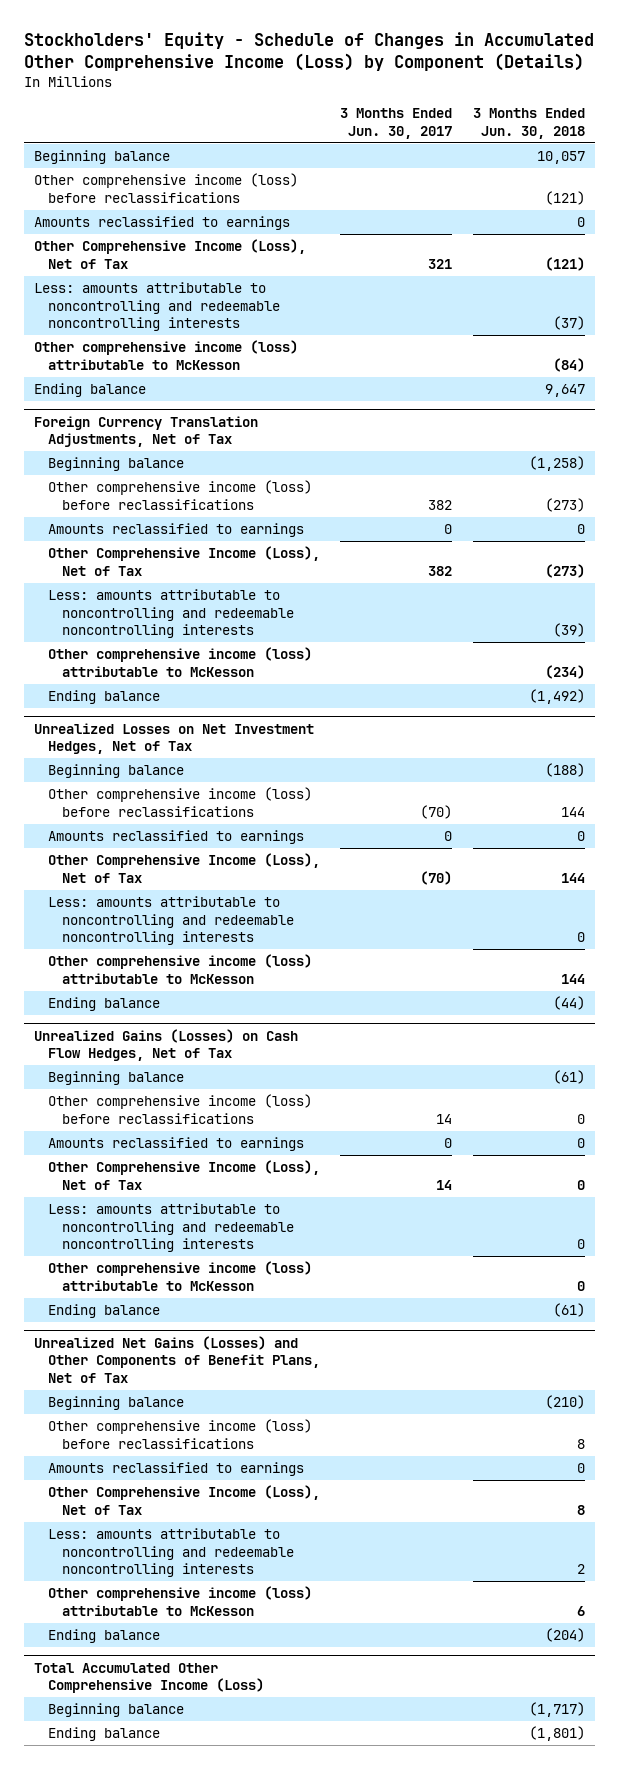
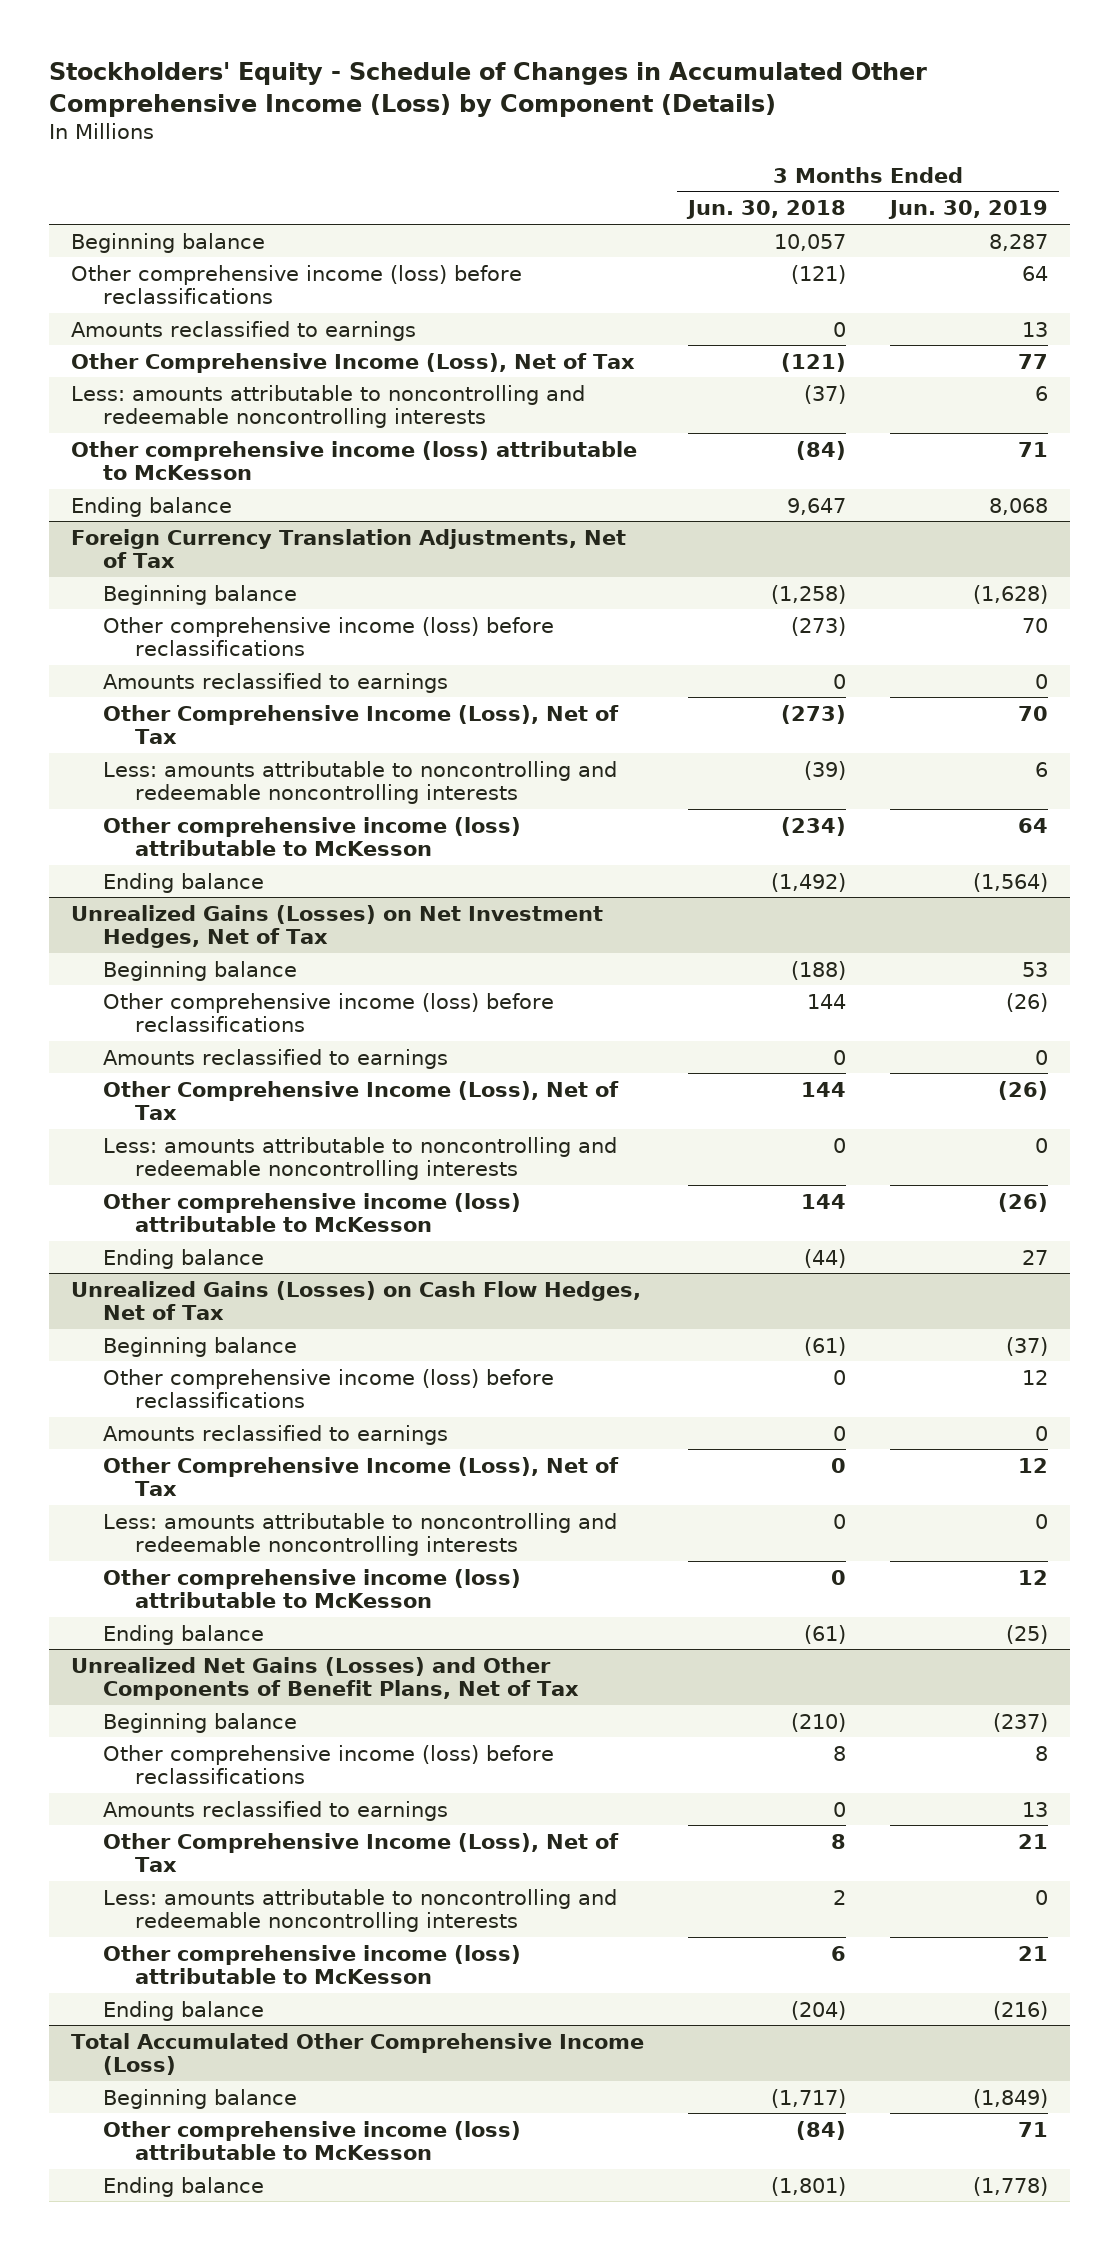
[340,108,453,139] 3 Months Ended Jun. 30, 2017 -> none
none -> [887,200,1048,220] Jun. 30, 2019
[33,722,314,755] Unrealized Losses on Net Investment Hedges, Net of Tax -> [70,904,603,949] Unrealized Gains (Losses) on Net Investment Hedges, Net of Tax
none -> [102,2120,521,2161] Other comprehensive income (loss) attributable to McKesson

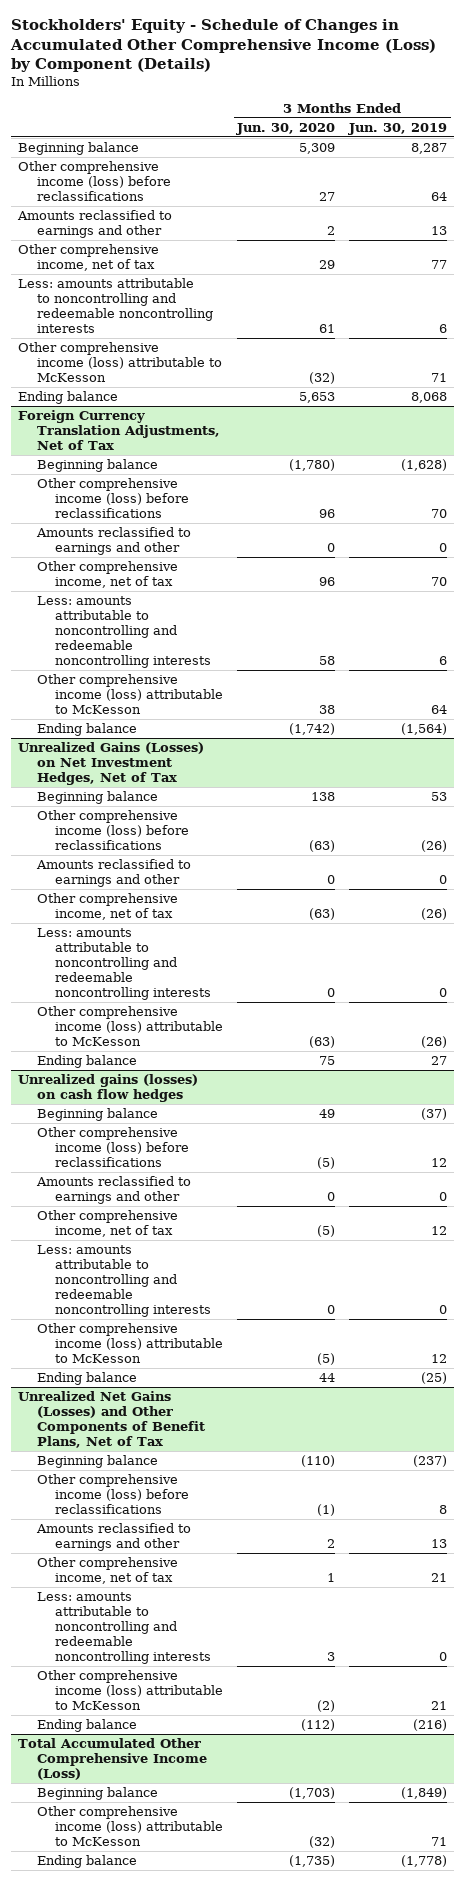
[685,200,846,220] Jun. 30, 2018 -> none
none -> [236,122,336,135] Jun. 30, 2020
[70,320,416,341] Amounts reclassified to earnings -> [16,210,172,239] Amounts reclassified to earnings and other
[70,352,635,373] Other Comprehensive Income (Loss), Net of Tax -> [17,244,159,272] Other comprehensive income, net of tax
[102,672,448,693] Amounts reclassified to earnings -> [35,527,191,556] Amounts reclassified to earnings and other
[102,704,619,745] Other Comprehensive Income (Loss), Net of Tax -> [36,561,178,589] Other comprehensive income, net of tax
[102,1048,448,1069] Amounts reclassified to earnings -> [35,859,191,888] Amounts reclassified to earnings and other
[102,1080,619,1121] Other Comprehensive Income (Loss), Net of Tax -> [36,893,178,921] Other comprehensive income, net of tax
[70,1280,641,1321] Unrealized Gains (Losses) on Cash Flow Hedges, Net of Tax -> [17,1074,198,1103] Unrealized gains (losses) on cash flow hedges
[102,1424,448,1445] Amounts reclassified to earnings -> [35,1176,191,1205] Amounts reclassified to earnings and other
[102,1456,619,1497] Other Comprehensive Income (Loss), Net of Tax -> [36,1210,178,1238] Other comprehensive income, net of tax
[102,1800,448,1821] Amounts reclassified to earnings -> [35,1523,191,1552] Amounts reclassified to earnings and other
[102,1832,619,1873] Other Comprehensive Income (Loss), Net of Tax -> [36,1557,178,1585] Other comprehensive income, net of tax

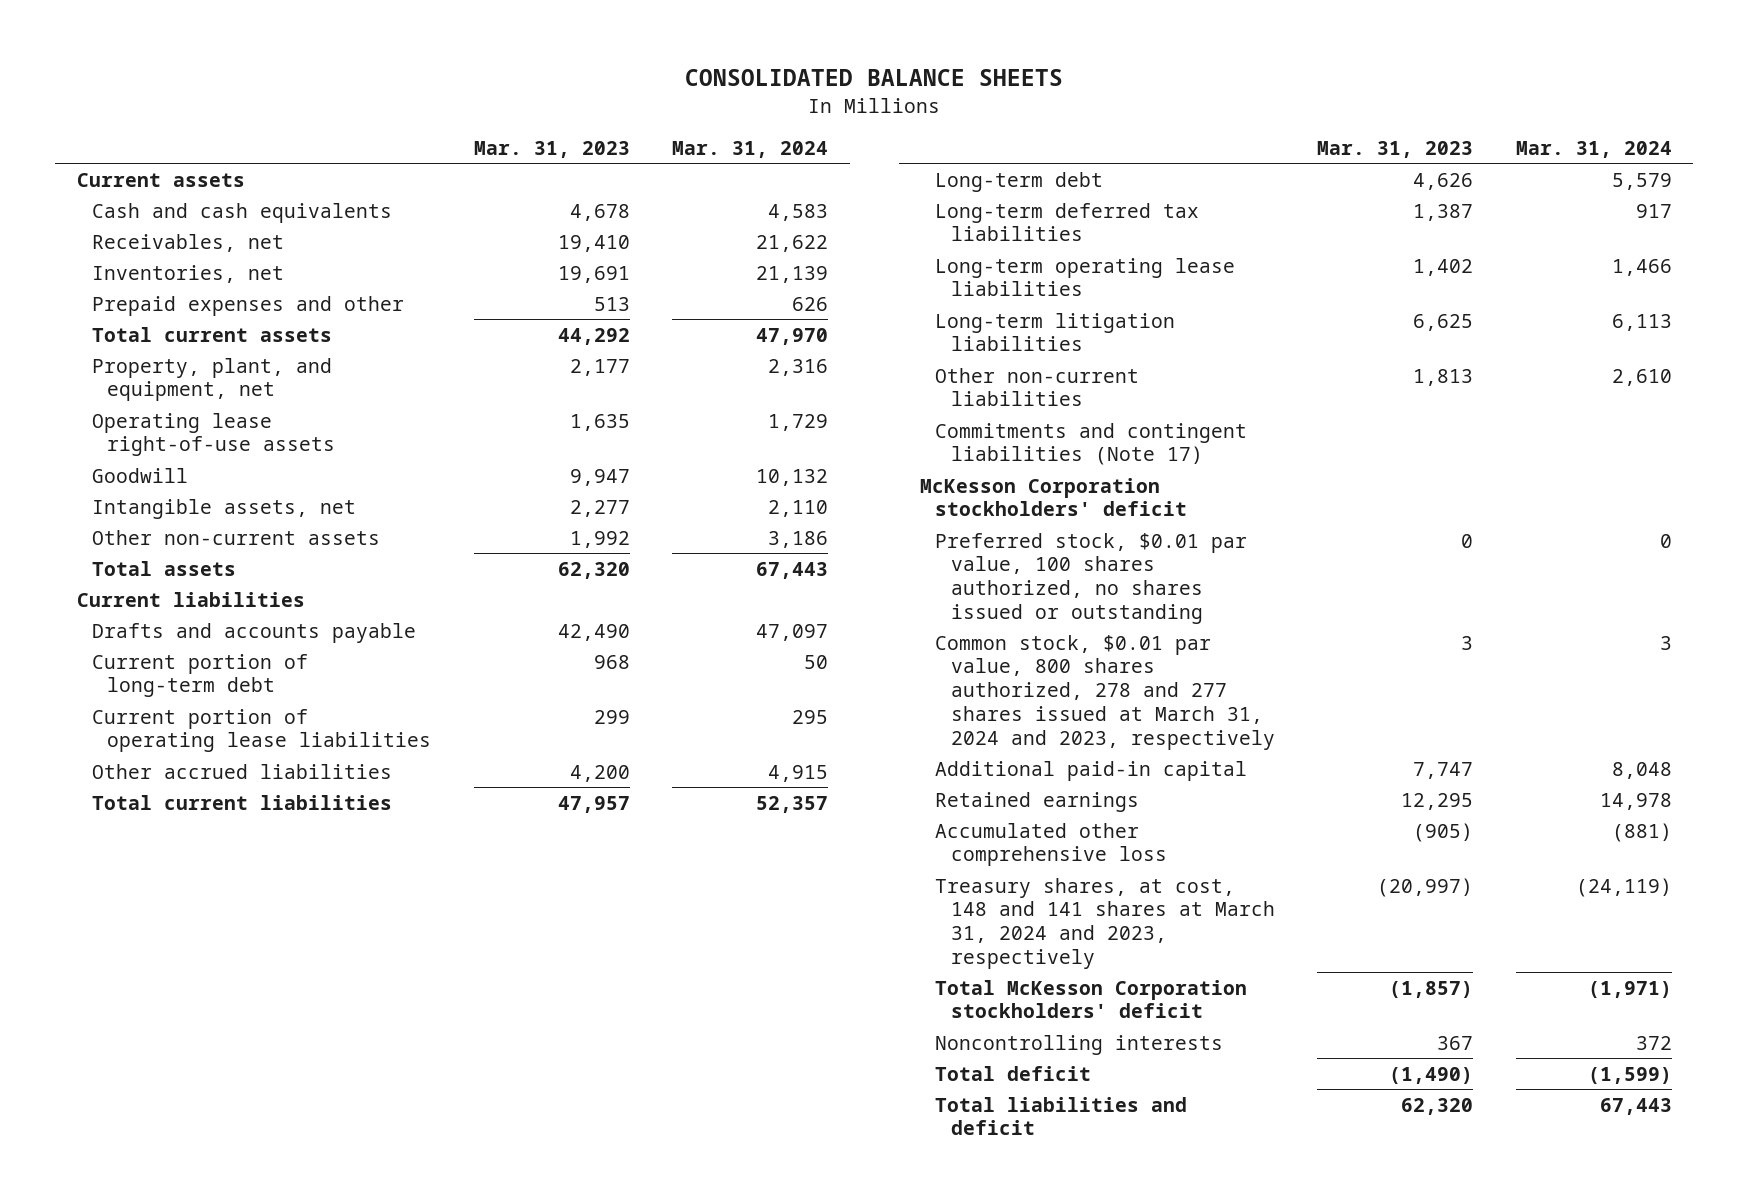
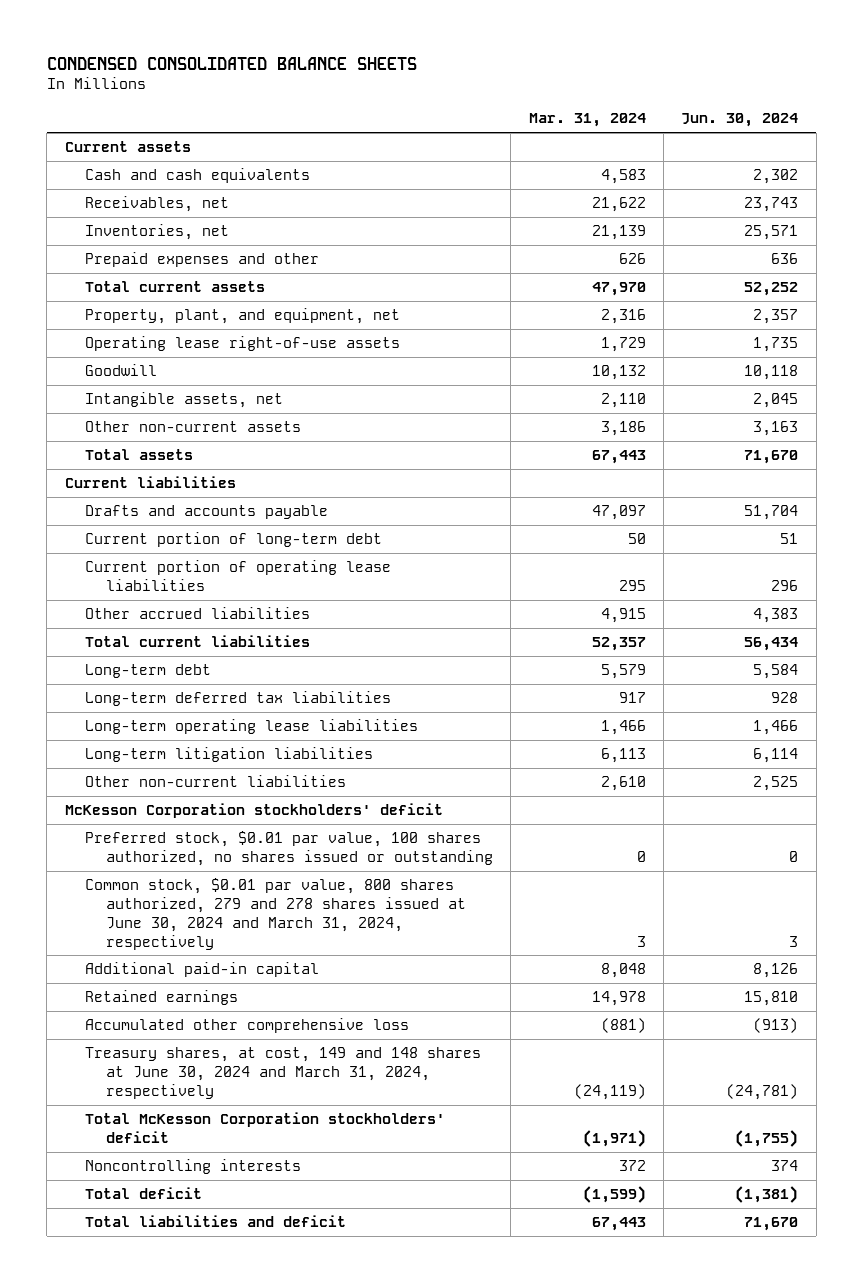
[685,69,1064,87] CONSOLIDATED BALANCE SHEETS -> [46,56,417,70] CONDENSED CONSOLIDATED BALANCE SHEETS
[473,140,630,158] Mar. 31, 2023 -> none
none -> [681,113,799,128] Jun. 30, 2024
[935,422,1248,466] Commitments and contingent liabilities (Note 17) -> none
[935,634,1275,750] Common stock, $0.01 par value, 800 shares authorized, 278 and 277 shares issued at March 31, 2024 and 2023, respectively -> [85,878,466,950] Common stock, $0.01 par value, 800 shares authorized, 279 and 278 shares issued at June 30, 2024 and March 31, 2024, respectively
[935,877,1275,970] Treasury shares, at cost, 148 and 141 shares at March 31, 2024 and 2023, respectively -> [85,1047,482,1099] Treasury shares, at cost, 149 and 148 shares at June 30, 2024 and March 31, 2024, respectively

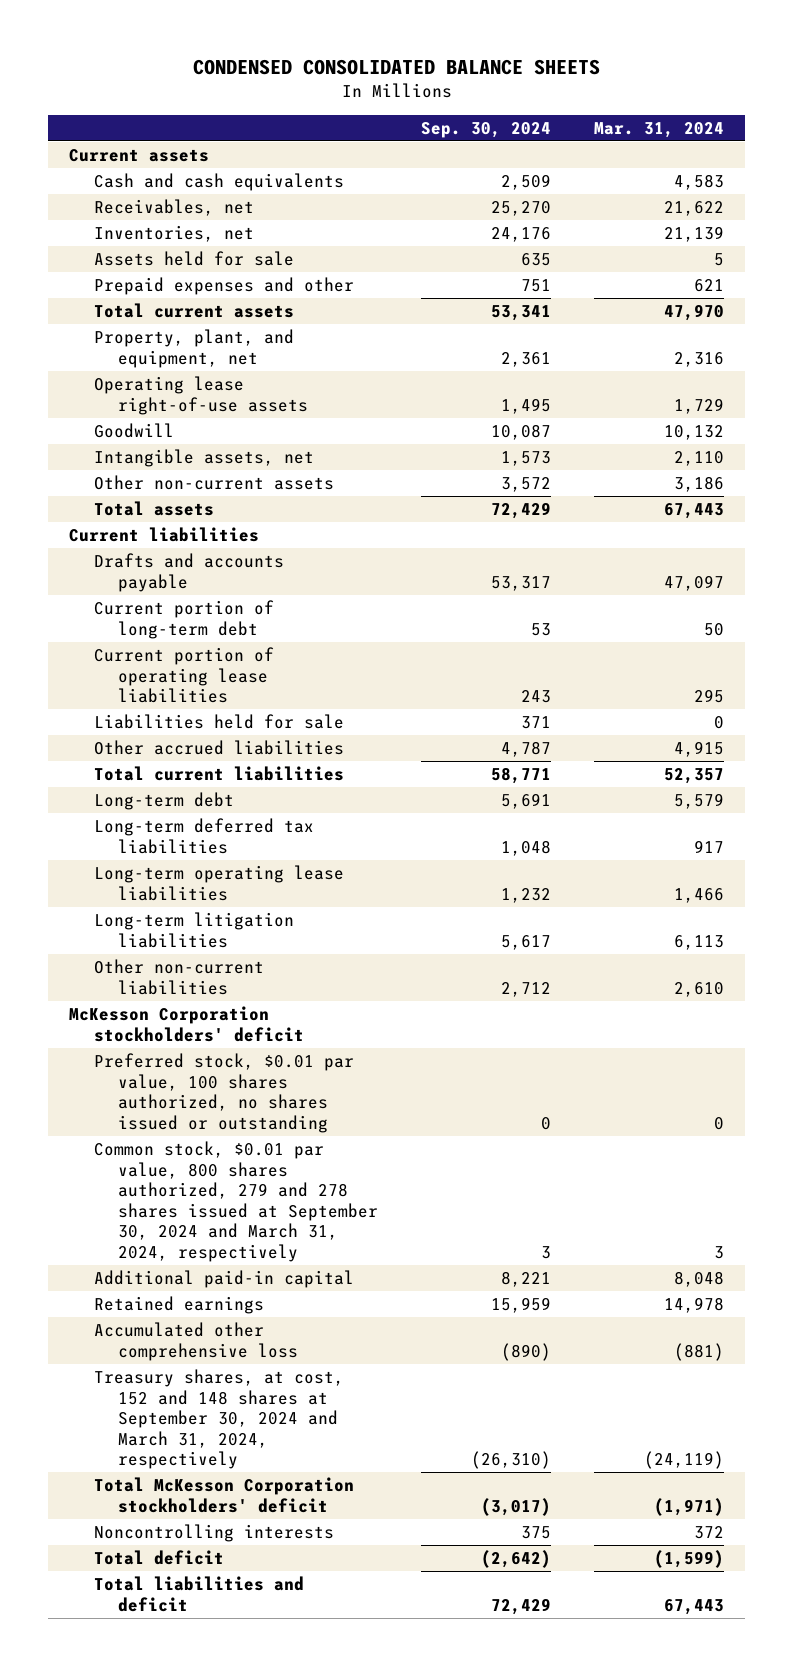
[681,113,799,128] Jun. 30, 2024 -> none
none -> [421,121,552,138] Sep. 30, 2024
none -> [93,251,294,267] Assets held for sale
[618,253,646,265] 626 -> [694,279,725,293] 621
none -> [93,714,344,730] Liabilities held for sale
[85,878,466,950] Common stock, $0.01 par value, 800 shares authorized, 279 and 278 shares issued at June 30, 2024 and March 31, 2024, respectively -> [93,1141,379,1262] Common stock, $0.01 par value, 800 shares authorized, 279 and 278 shares issued at September 30, 2024 and March 31, 2024, respectively
[85,1047,482,1099] Treasury shares, at cost, 149 and 148 shares at June 30, 2024 and March 31, 2024, respectively -> [93,1369,344,1470] Treasury shares, at cost, 152 and 148 shares at September 30, 2024 and March 31, 2024, respectively

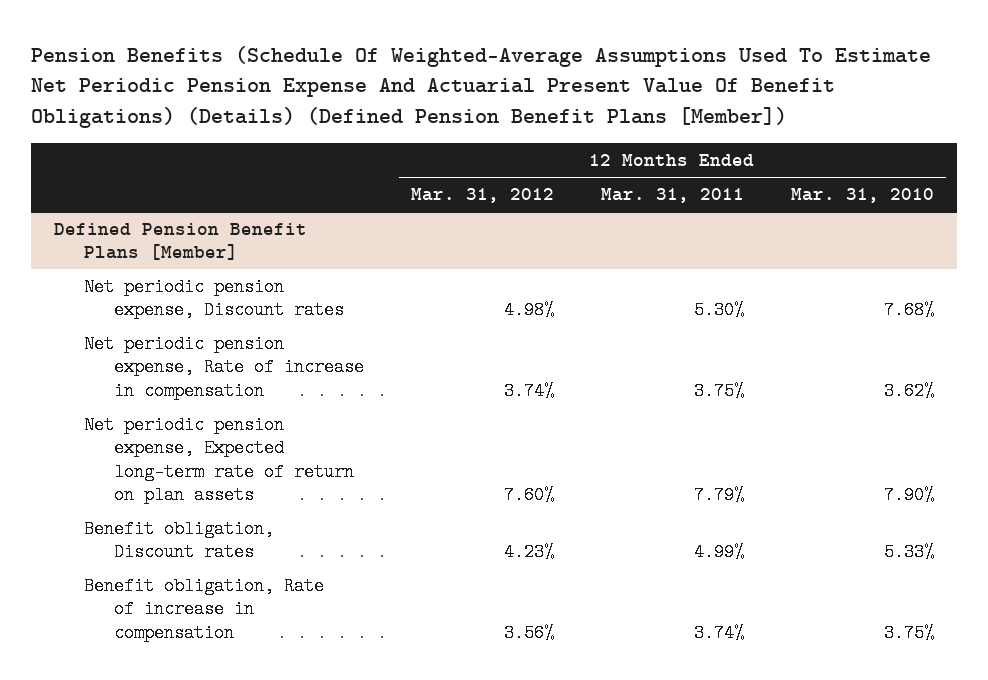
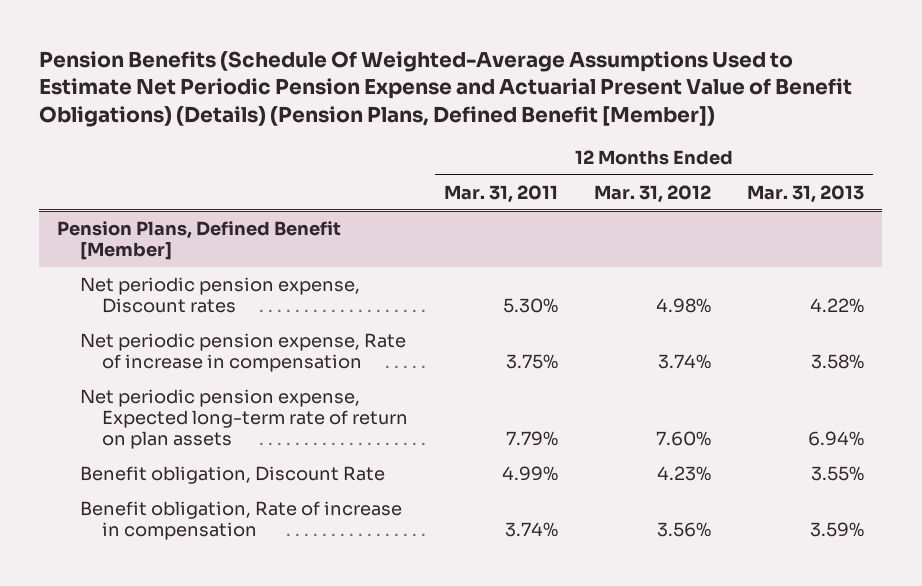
[30,45,931,129] Pension Benefits (Schedule Of Weighted-Average Assumptions Used To Estimate Net Periodic Pension Expense And Actuarial Present Value Of Benefit Obligations) (Details) (Defined Pension Benefit Plans [Member]) -> [39,50,853,128] Pension Benefits (Schedule Of Weighted-Average Assumptions Used to Estimate Net Periodic Pension Expense and Actuarial Present Value of Benefit Obligations) (Details) (Pension Plans, Defined Benefit [Member])
[790,188,934,204] Mar. 31, 2010 -> none
none -> [747,184,865,203] Mar. 31, 2013
[54,223,308,261] Defined Pension Benefit Plans [Member] -> [57,220,342,261] Pension Plans, Defined Benefit [Member]
[84,520,275,562] Benefit obligation, Discount rates -> [79,465,385,484] Benefit obligation, Discount Rate

